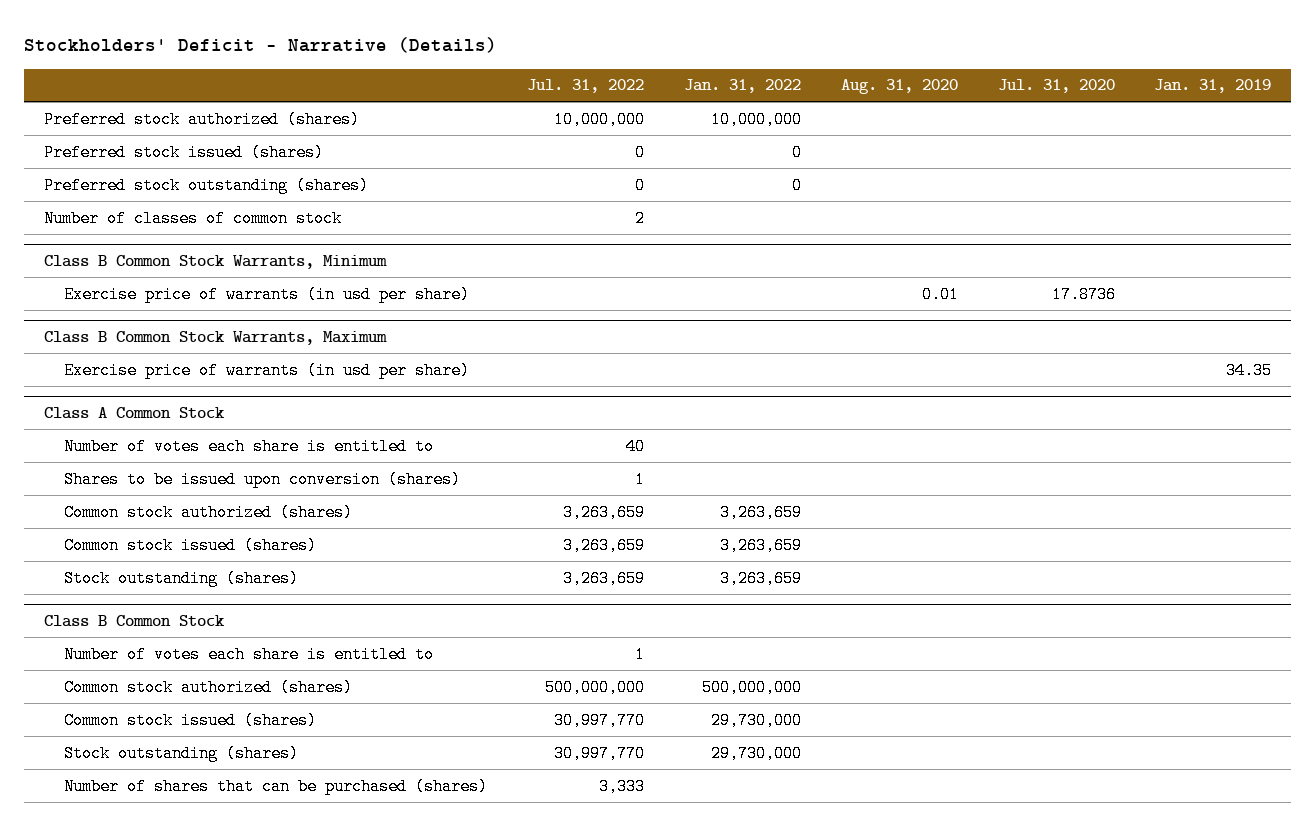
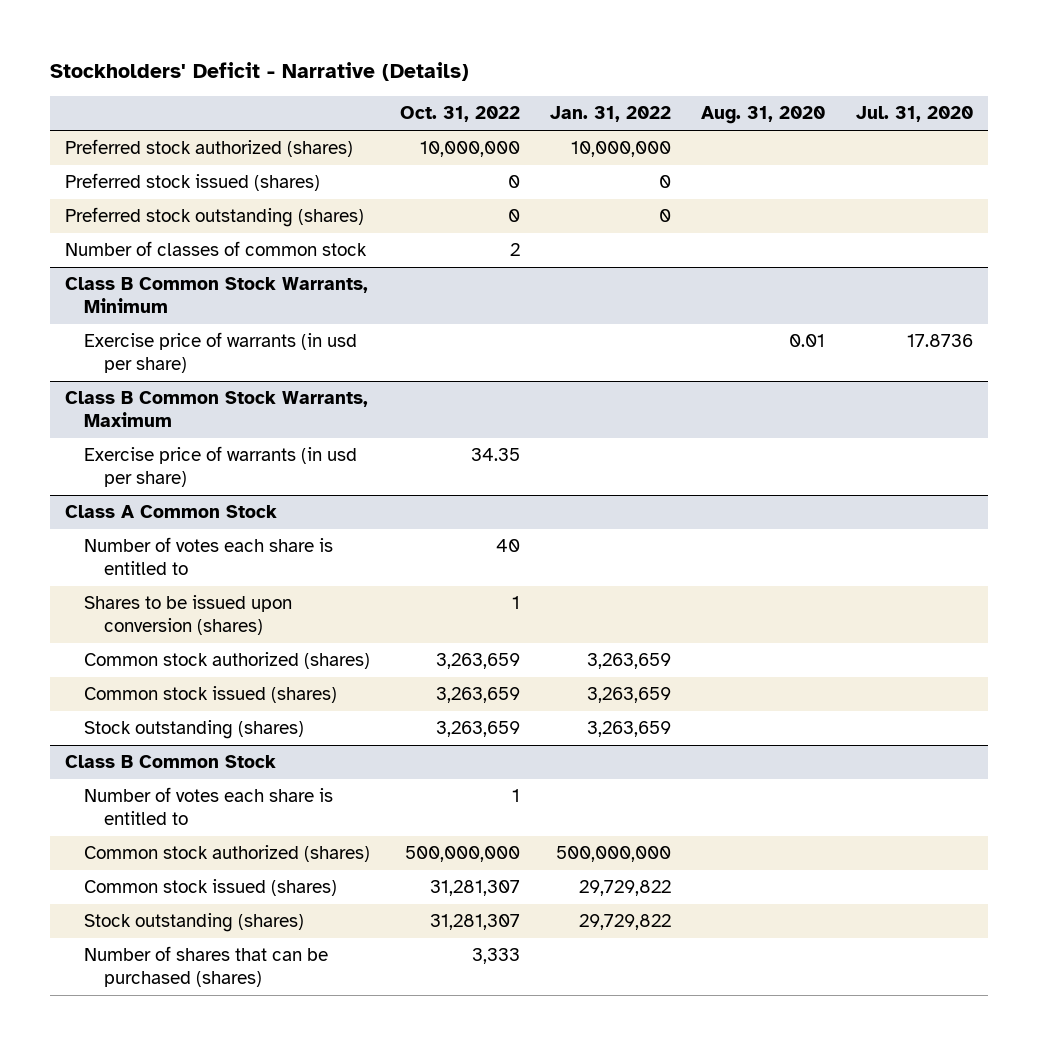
[527,79,645,94] Jul. 31, 2022 -> none
[1154,79,1272,94] Jan. 31, 2019 -> none
none -> [400,106,521,123] Oct. 31, 2022
[710,711,802,729] 29,730,000 -> [579,880,672,897] 29,729,822
[710,744,802,762] 29,730,000 -> [579,914,672,931] 29,729,822

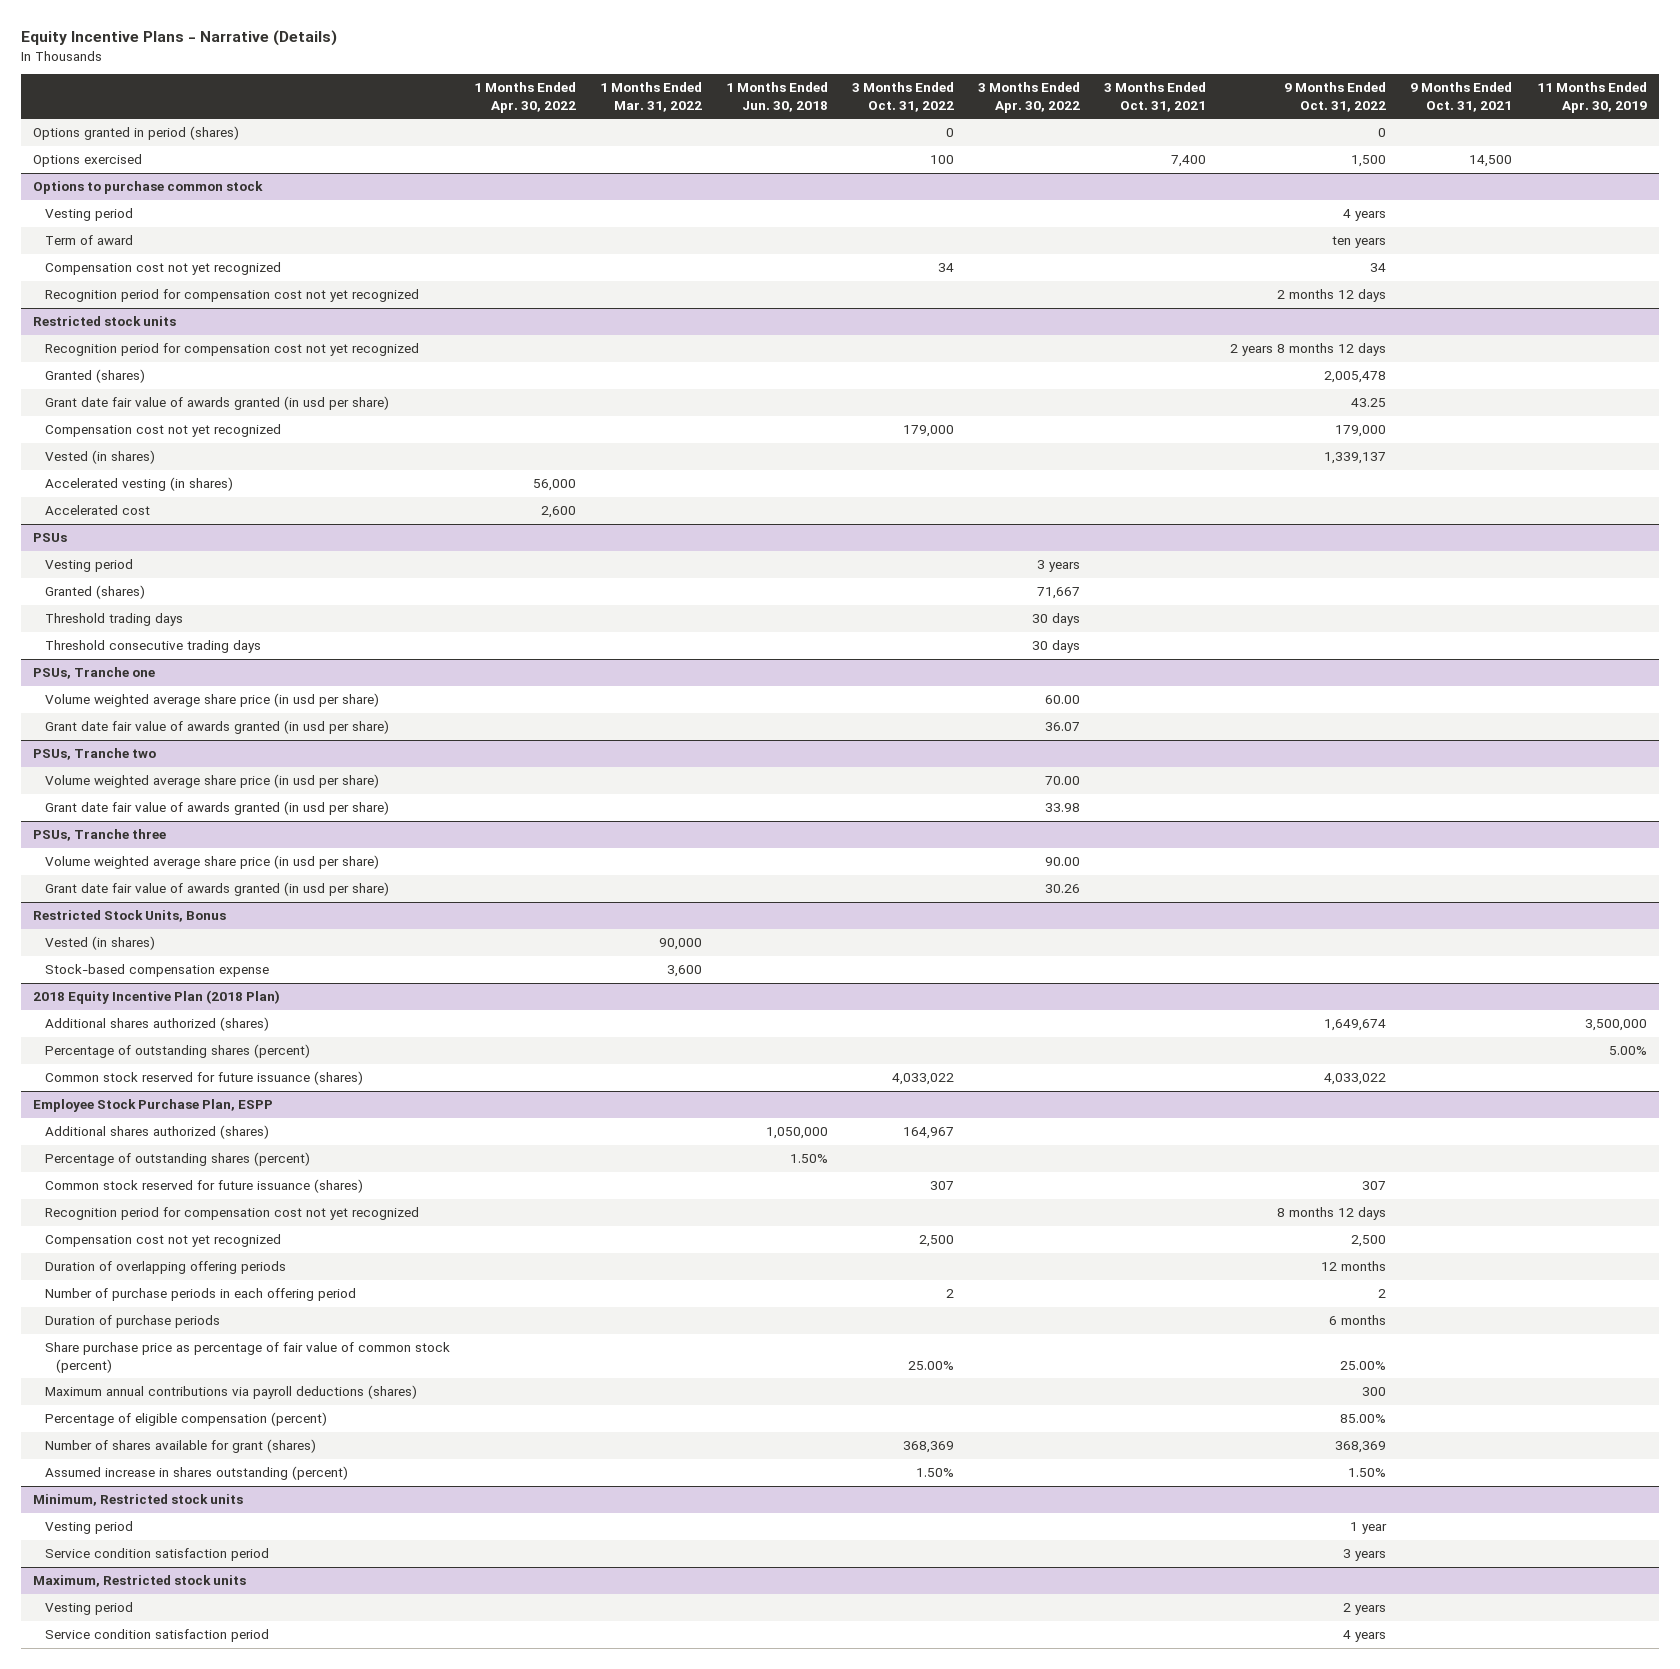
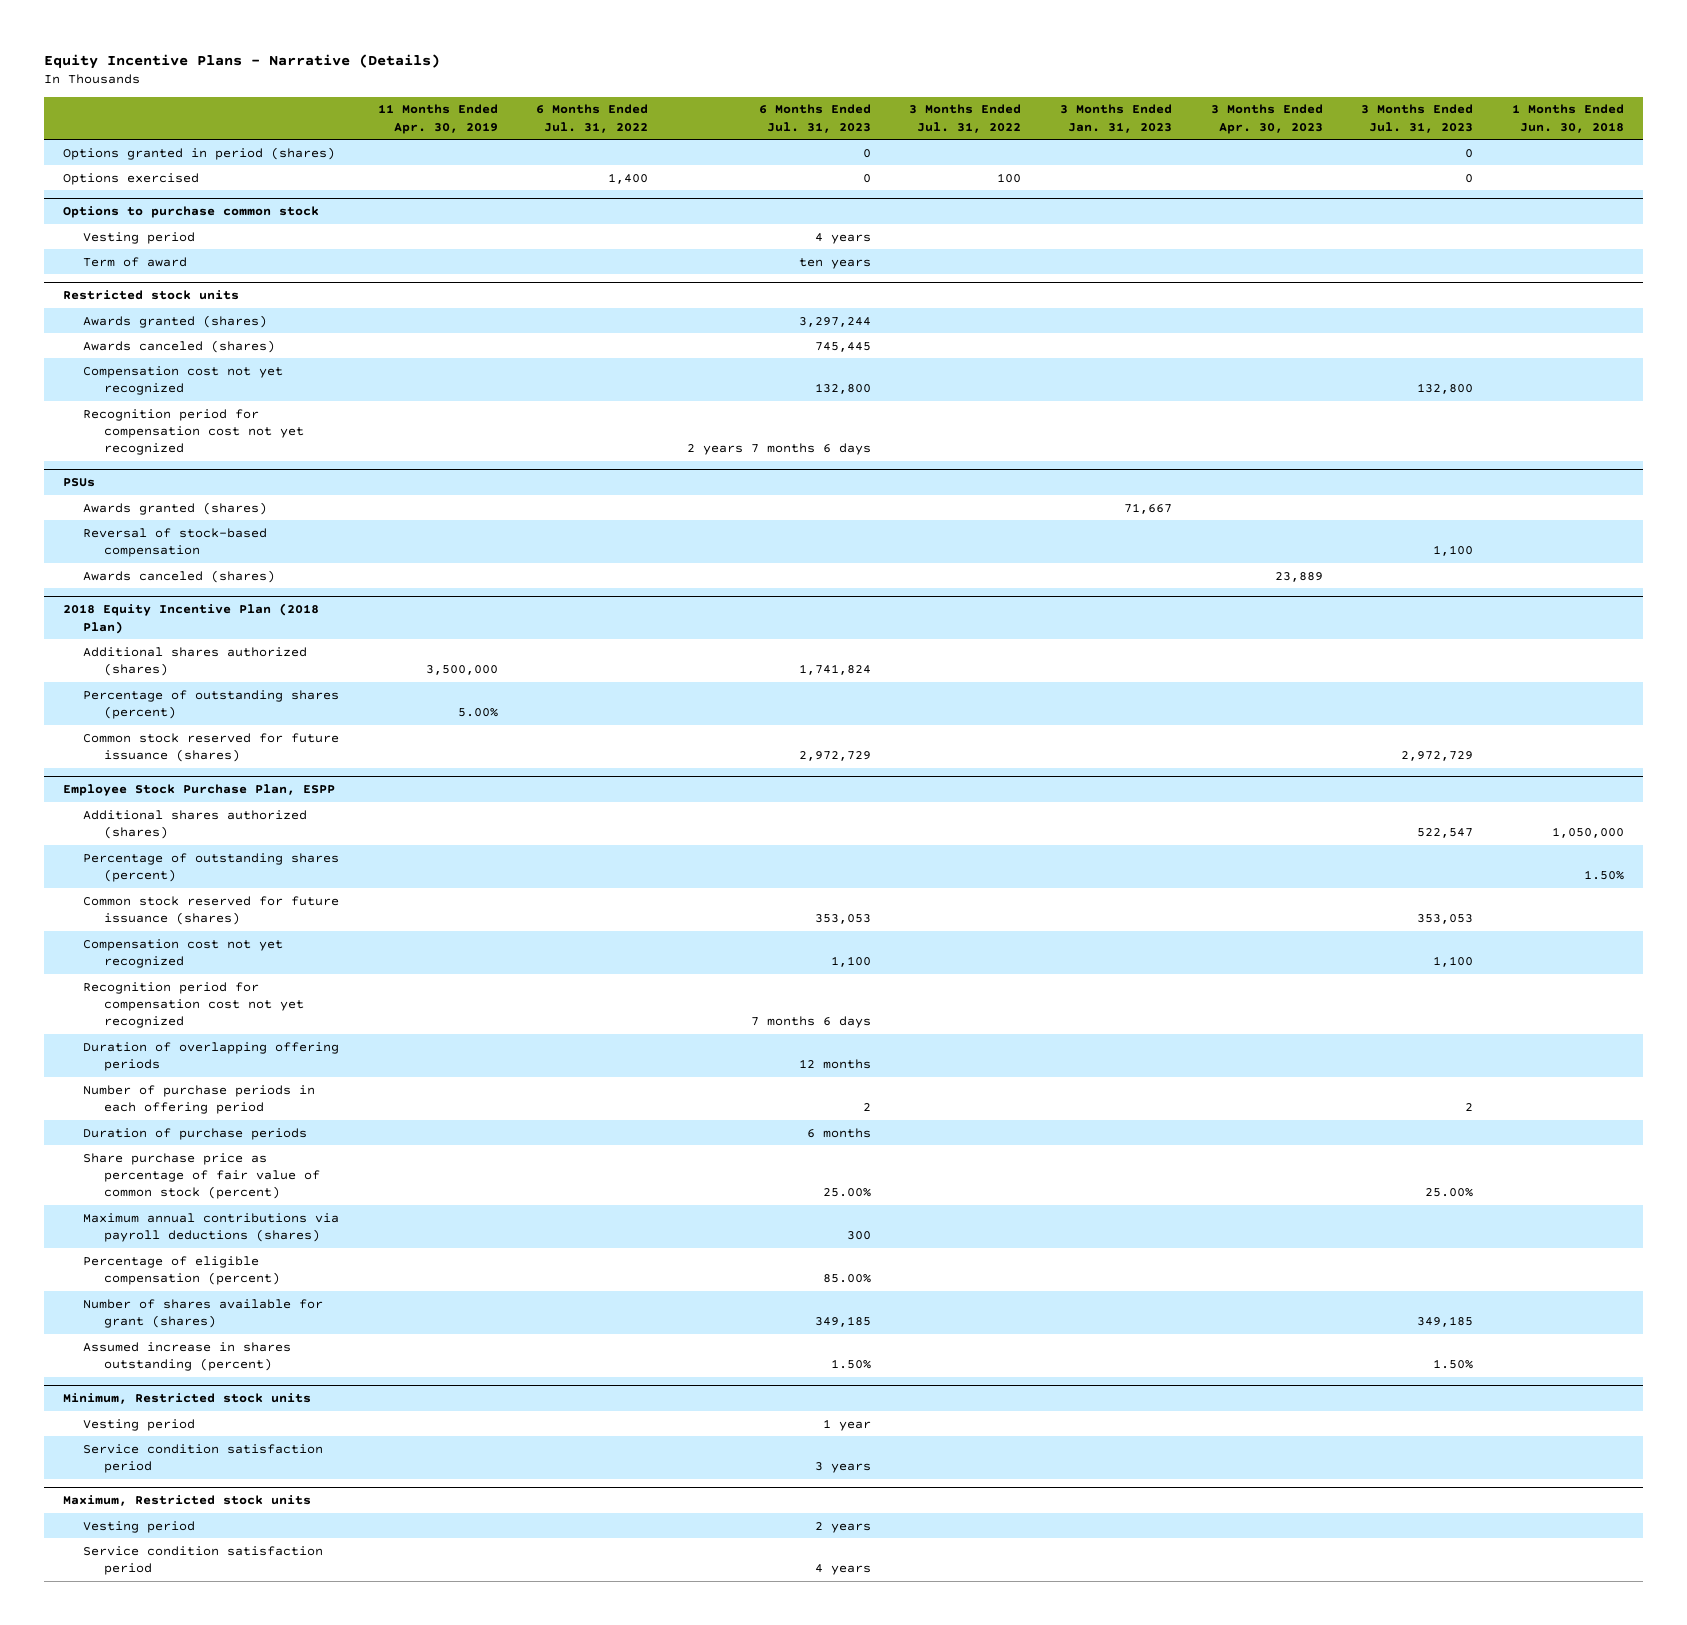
[473,82,576,113] 1 Months Ended Apr. 30, 2022 -> none
[599,82,702,112] 1 Months Ended Mar. 31, 2022 -> none
[852,82,955,112] 3 Months Ended Oct. 31, 2022 -> none
[978,82,1081,113] 3 Months Ended Apr. 30, 2022 -> none
[1104,82,1207,112] 3 Months Ended Oct. 31, 2021 -> none
[1284,82,1387,112] 9 Months Ended Oct. 31, 2022 -> none
[1410,82,1513,112] 9 Months Ended Oct. 31, 2021 -> none
none -> [536,104,649,133] 6 Months Ended Jul. 31, 2022
none -> [758,104,871,133] 6 Months Ended Jul. 31, 2023
none -> [909,104,1022,133] 3 Months Ended Jul. 31, 2022
none -> [1060,104,1173,133] 3 Months Ended Jan. 31, 2023
none -> [1210,104,1323,134] 3 Months Ended Apr. 30, 2023
none -> [1361,104,1474,133] 3 Months Ended Jul. 31, 2023
[44,262,281,276] Compensation cost not yet recognized -> none
[44,289,419,303] Recognition period for compensation cost not yet recognized -> none
[44,396,389,411] Grant date fair value of awards granted (in usd per share) -> none
[44,369,145,384] Granted (shares) -> [83,314,268,328] Awards granted (shares)
none -> [83,339,276,353] Awards canceled (shares)
[44,450,155,465] Vested (in shares) -> none
[44,477,233,492] Accelerated vesting (in shares) -> none
[44,505,150,516] Accelerated cost -> none
[44,343,419,357] Recognition period for compensation cost not yet recognized -> [83,408,304,456] Recognition period for compensation cost not yet recognized
[44,559,133,573] Vesting period -> none
[44,613,183,627] Threshold trading days -> none
[44,640,261,654] Threshold consecutive trading days -> none
[33,667,156,680] PSUs, Tranche one -> none
[44,693,379,708] Volume weighted average share price (in usd per share) -> none
[44,720,389,735] Grant date fair value of awards granted (in usd per share) -> none
[33,748,157,761] PSUs, Tranche two -> none
[44,774,379,789] Volume weighted average share price (in usd per share) -> none
[44,801,389,816] Grant date fair value of awards granted (in usd per share) -> none
[33,829,167,842] PSUs, Tranche three -> none
[44,855,379,870] Volume weighted average share price (in usd per share) -> none
[44,882,389,897] Grant date fair value of awards granted (in usd per share) -> none
[33,910,227,923] Restricted Stock Units, Bonus -> none
[44,936,155,951] Vested (in shares) -> none
[44,964,269,978] Stock-based compensation expense -> none
[44,585,145,600] Granted (shares) -> [83,501,268,515] Awards granted (shares)
none -> [83,527,268,558] Reversal of stock-based compensation
none -> [83,569,276,583] Awards canceled (shares)
[44,1207,419,1221] Recognition period for compensation cost not yet recognized -> [83,981,304,1029] Recognition period for compensation cost not yet recognized

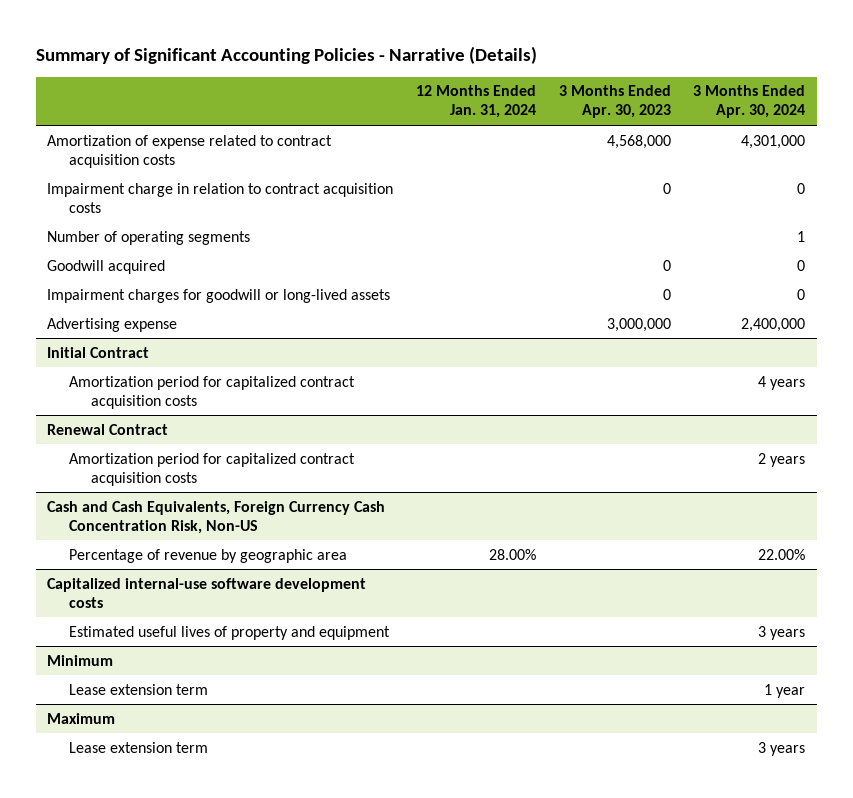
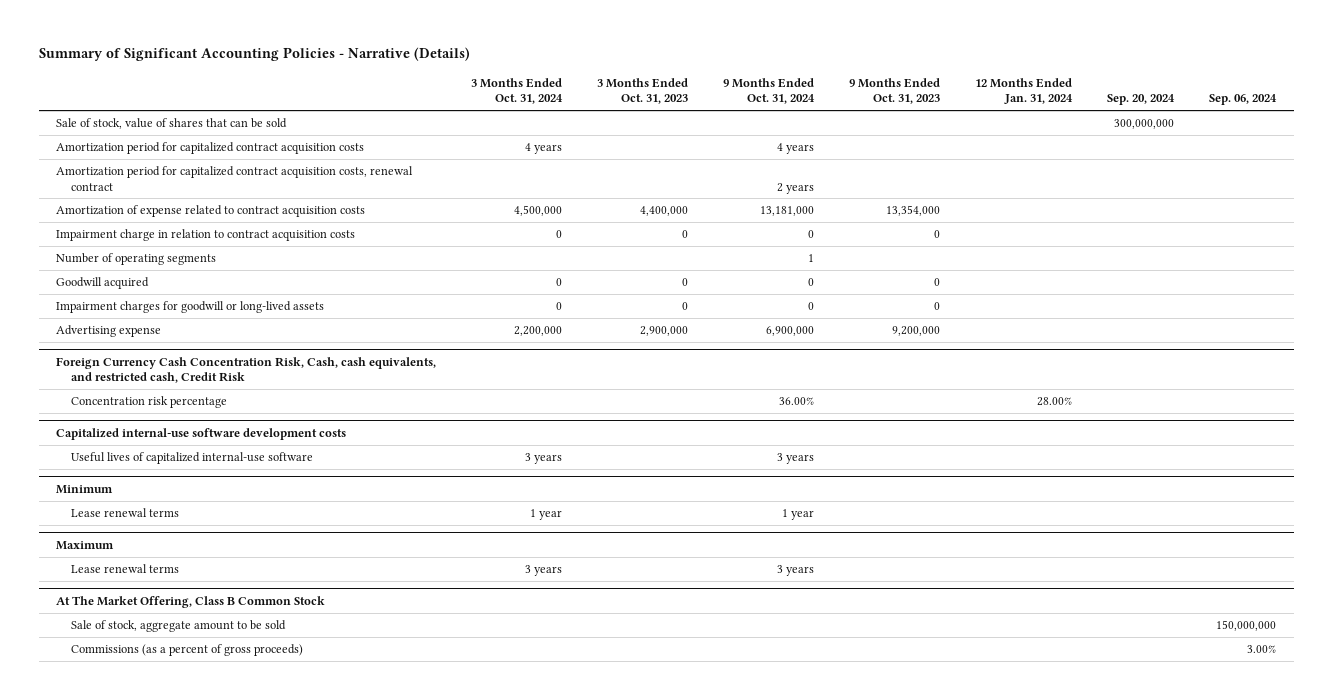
[558,85,671,119] 3 Months Ended Apr. 30, 2023 -> none
[693,85,806,119] 3 Months Ended Apr. 30, 2024 -> none
none -> [471,77,564,105] 3 Months Ended Oct. 31, 2024
none -> [597,77,689,105] 3 Months Ended Oct. 31, 2023
none -> [723,77,816,105] 9 Months Ended Oct. 31, 2024
none -> [849,77,941,105] 9 Months Ended Oct. 31, 2023
none -> [1107,94,1176,106] Sep. 20, 2024
none -> [1209,94,1278,106] Sep. 06, 2024
none -> [56,117,288,129] Sale of stock, value of shares that can be sold
none -> [56,141,365,154] Amortization period for capitalized contract acquisition costs
none -> [56,165,414,191] Amortization period for capitalized contract acquisition costs, renewal contract
[47,346,150,358] Initial Contract -> none
[69,375,356,409] Amortization period for capitalized contract acquisition costs -> none
[47,423,169,435] Renewal Contract -> none
[69,452,356,486] Amortization period for capitalized contract acquisition costs -> none
[47,500,386,534] Cash and Cash Equivalents, Foreign Currency Cash Concentration Risk, Non-US -> [56,356,437,384] Foreign Currency Cash Concentration Risk, Cash, cash equivalents, and restricted cash, Credit Risk
[69,548,348,563] Percentage of revenue by geographic area -> [71,395,228,408] Concentration risk percentage
[69,625,391,640] Estimated useful lives of property and equipment -> none
none -> [71,451,314,464] Useful lives of capitalized internal-use software
[69,683,209,695] Lease extension term -> [71,507,180,517] Lease renewal terms
[69,741,209,753] Lease extension term -> [71,563,180,573] Lease renewal terms
none -> [56,595,326,608] At The Market Offering, Class B Common Stock
none -> [71,619,287,632] Sale of stock, aggregate amount to be sold
none -> [71,643,304,656] Commissions (as a percent of gross proceeds)

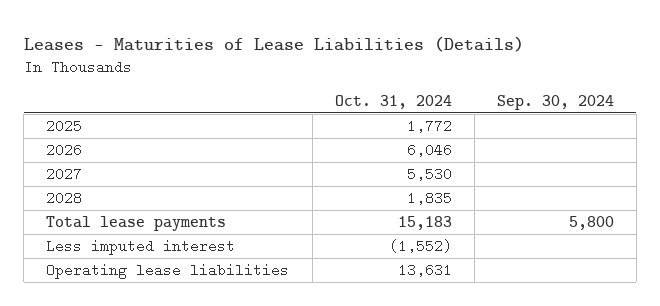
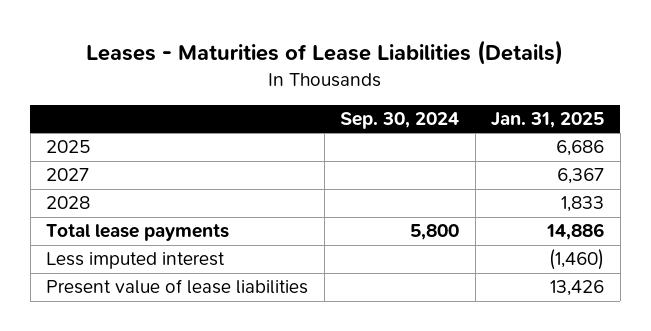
[334,94,452,109] Oct. 31, 2024 -> none
none -> [491,112,605,129] Jan. 31, 2025
[46,142,83,157] 2026 -> none
[46,262,290,279] Operating lease liabilities -> [46,279,309,295] Present value of lease liabilities

